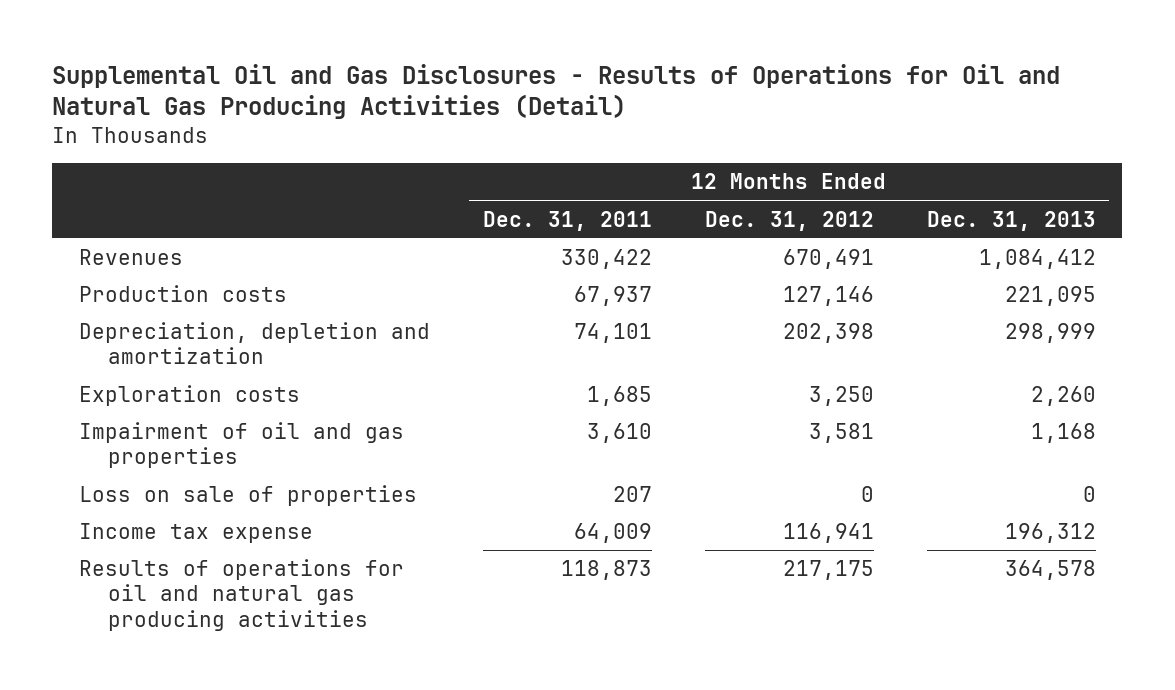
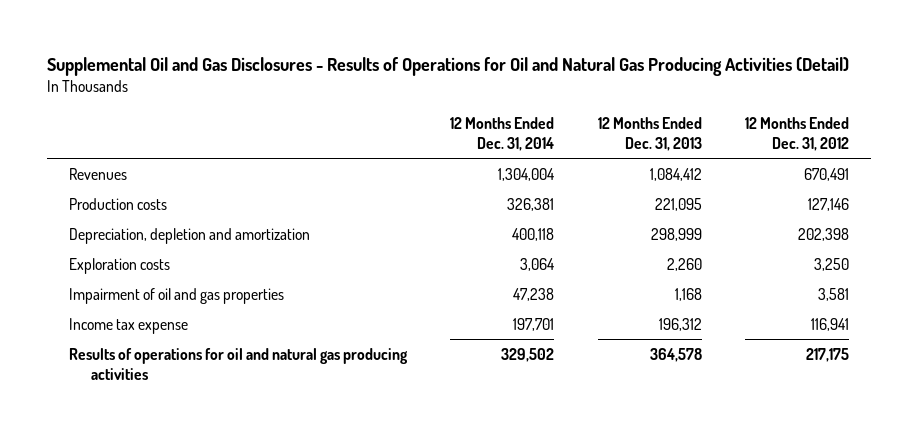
[482,210,652,231] Dec. 31, 2011 -> none
none -> [450,116,555,151] 12 Months Ended Dec. 31, 2014
[78,485,417,507] Loss on sale of properties -> none

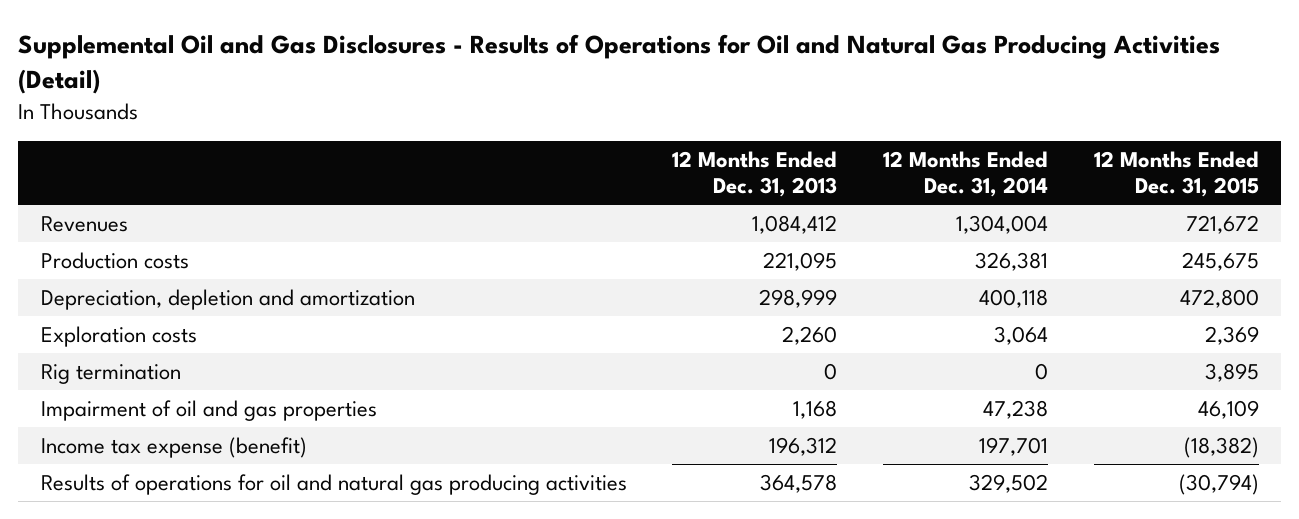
[745,116,850,151] 12 Months Ended Dec. 31, 2012 -> none
none -> [1093,151,1259,198] 12 Months Ended Dec. 31, 2015
none -> [40,363,181,384] Rig termination
[68,317,188,334] Income tax expense -> [40,436,307,458] Income tax expense (benefit)

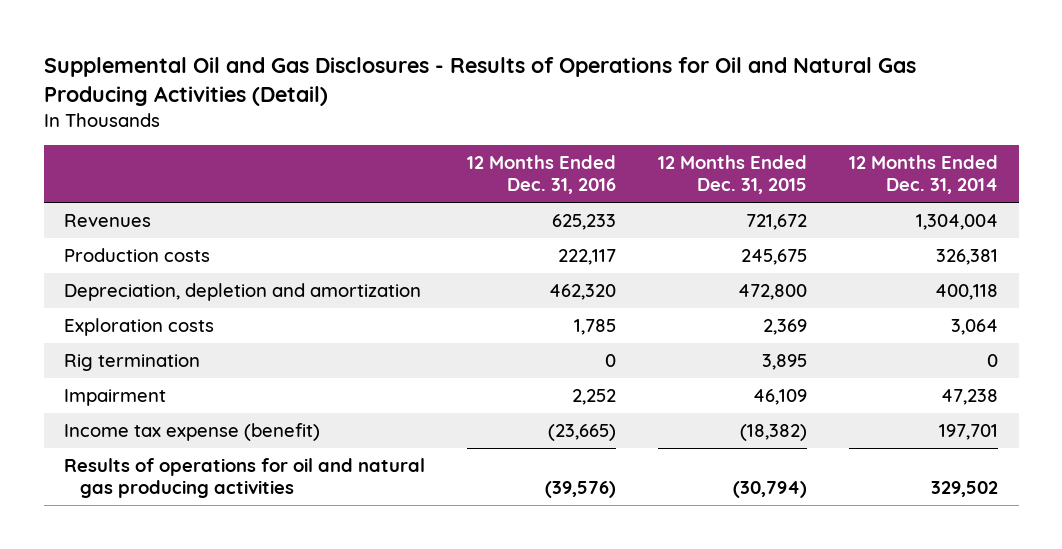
[672,151,838,198] 12 Months Ended Dec. 31, 2013 -> none
none -> [467,155,617,195] 12 Months Ended Dec. 31, 2016
[40,399,377,421] Impairment of oil and gas properties -> [64,388,167,406] Impairment

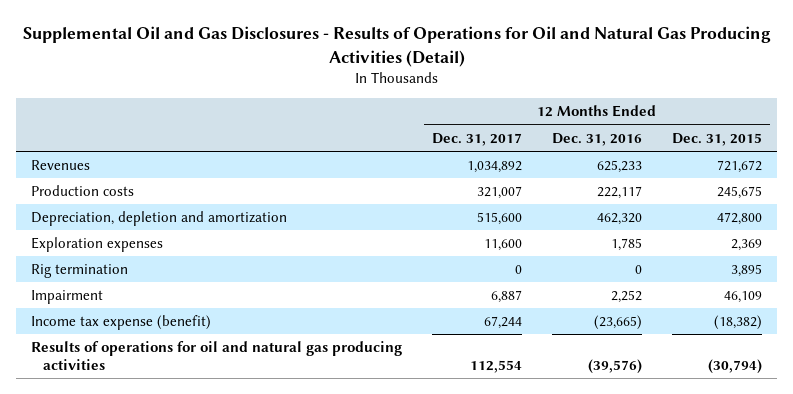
[848,155,998,195] 12 Months Ended Dec. 31, 2014 -> none
none -> [431,132,522,146] Dec. 31, 2017
[64,317,215,336] Exploration costs -> [30,237,163,253] Exploration expenses

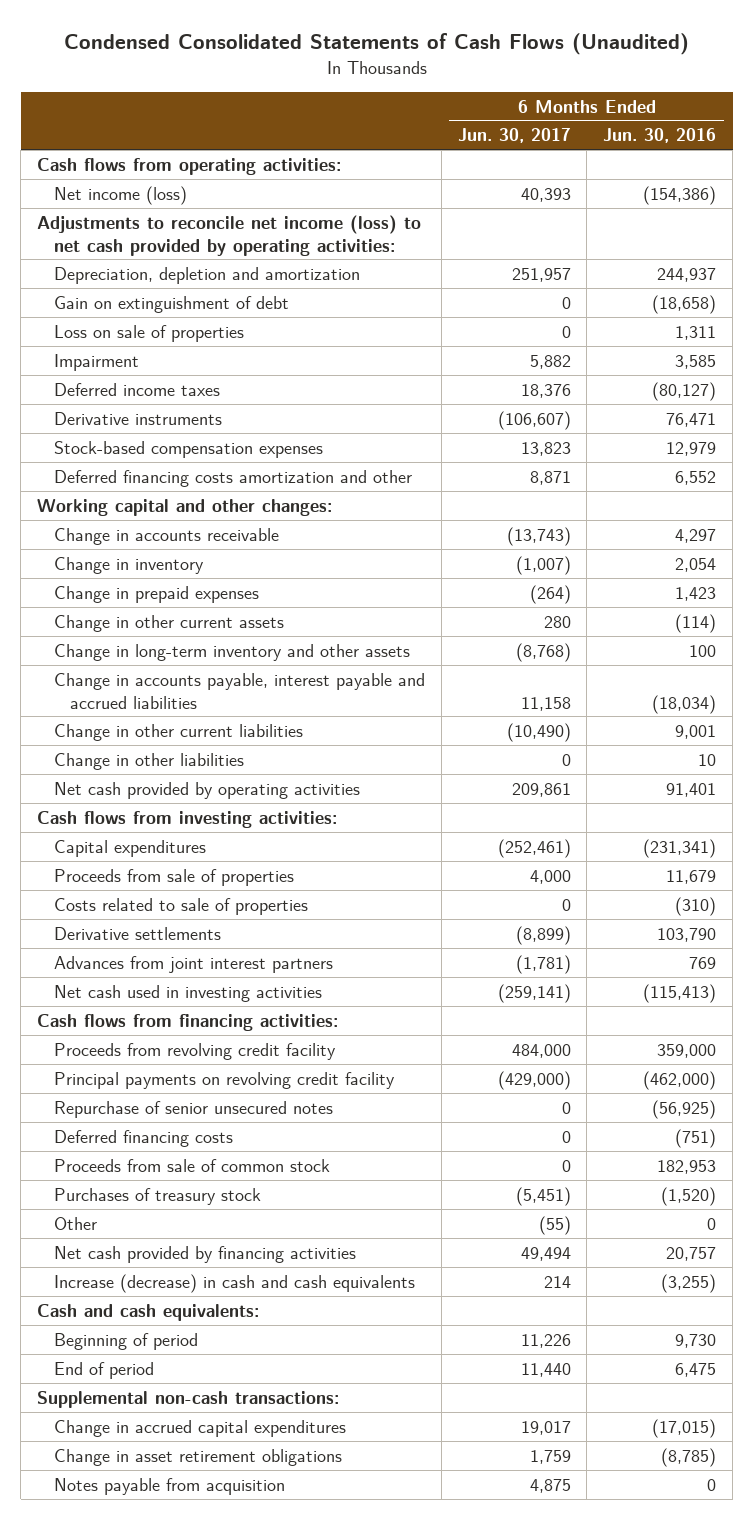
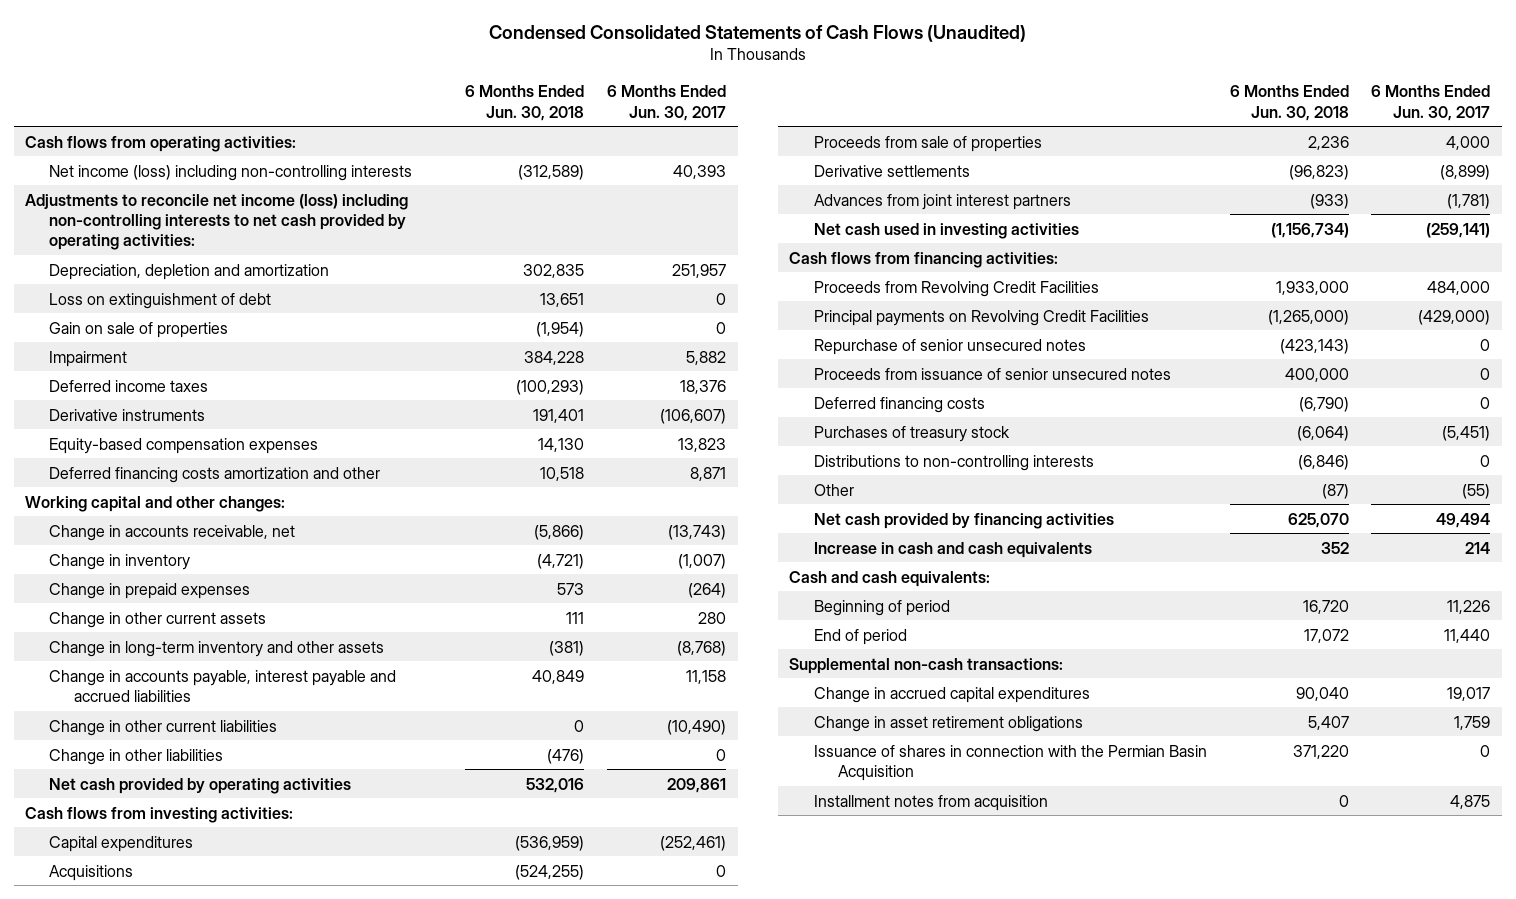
[603,128,717,144] Jun. 30, 2016 -> none
none -> [465,85,585,121] 6 Months Ended Jun. 30, 2018
[53,185,187,205] Net income (loss) -> [49,164,413,181] Net income (loss) including non-controlling interests
[37,214,422,256] Adjustments to reconcile net income (loss) to net cash provided by operating activities: -> [25,193,409,251] Adjustments to reconcile net income (loss) including non-controlling interests to net cash provided by operating activities:
[53,295,289,313] Gain on extinguishment of debt -> [49,292,272,309] Loss on extinguishment of debt
[53,324,244,342] Loss on sale of properties -> [49,321,229,338] Gain on sale of properties
[53,440,323,458] Stock-based compensation expenses -> [49,437,319,454] Equity-based compensation expenses
[53,527,279,545] Change in accounts receivable -> [49,524,296,541] Change in accounts receivable, net
none -> [49,864,134,881] Acquisitions
[53,897,308,915] Costs related to sale of properties -> none
[53,1042,336,1060] Proceeds from revolving credit facility -> [813,280,1099,297] Proceeds from Revolving Credit Facilities
[53,1071,395,1089] Principal payments on revolving credit facility -> [813,309,1149,326] Principal payments on Revolving Credit Facilities
none -> [813,367,1171,380] Proceeds from issuance of senior unsecured notes
[53,1158,330,1172] Proceeds from sale of common stock -> none
none -> [813,454,1094,471] Distributions to non-controlling interests
[53,1273,415,1293] Increase (decrease) in cash and cash equivalents -> [813,541,1092,558] Increase in cash and cash equivalents
none -> [813,744,1207,782] Issuance of shares in connection with the Permian Basin Acquisition
[53,1477,285,1495] Notes payable from acquisition -> [813,794,1048,811] Installment notes from acquisition

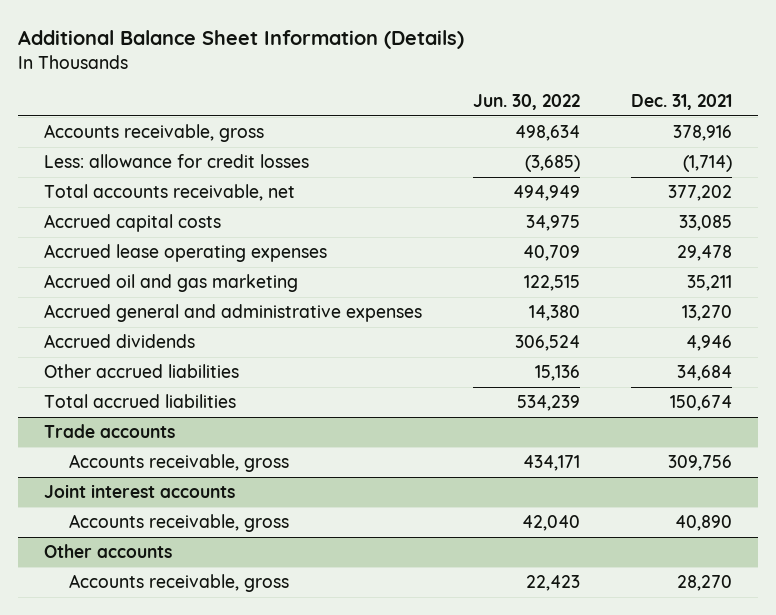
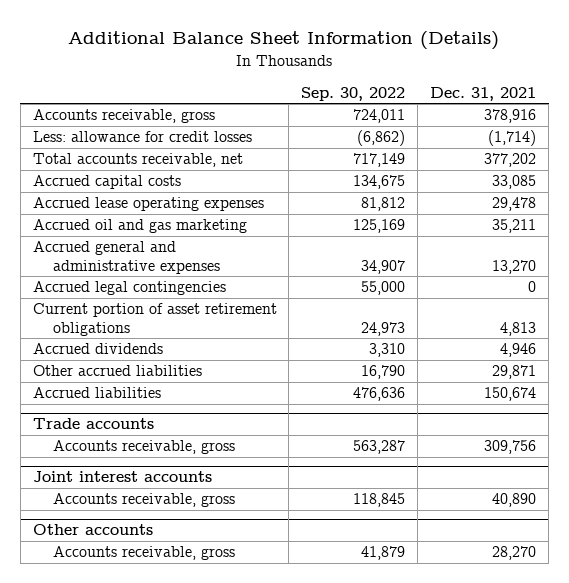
[472,94,580,111] Jun. 30, 2022 -> none
none -> [301,86,406,101] Sep. 30, 2022
none -> [32,281,226,296] Accrued legal contingencies
none -> [32,303,277,336] Current portion of asset retirement obligations
[677,365,733,382] 34,684 -> [492,365,537,380] 29,871
[43,394,236,409] Total accrued liabilities -> [32,387,161,399] Accrued liabilities

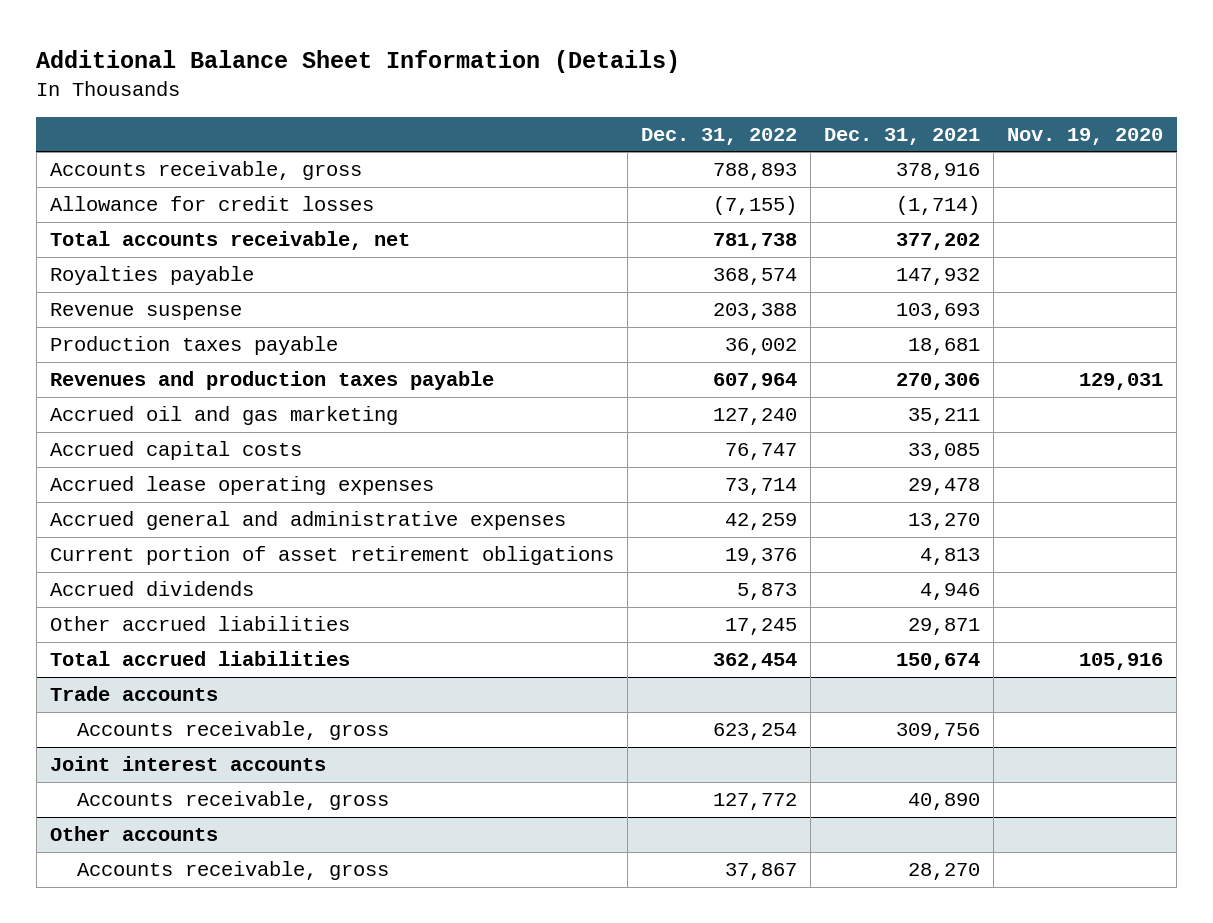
[301,86,406,101] Sep. 30, 2022 -> none
none -> [640,127,797,145] Dec. 31, 2022
none -> [1007,127,1164,145] Nov. 19, 2020
[32,131,252,143] Less: allowance for credit losses -> [49,196,374,212] Allowance for credit losses
none -> [49,266,254,286] Royalties payable
none -> [49,303,242,321] Revenue suspense
none -> [49,336,338,356] Production taxes payable
none -> [49,371,494,391] Revenues and production taxes payable
[32,219,247,234] Accrued oil and gas marketing -> [49,406,398,426] Accrued oil and gas marketing
[32,281,226,296] Accrued legal contingencies -> none
[32,387,161,399] Accrued liabilities -> [49,651,350,667] Total accrued liabilities

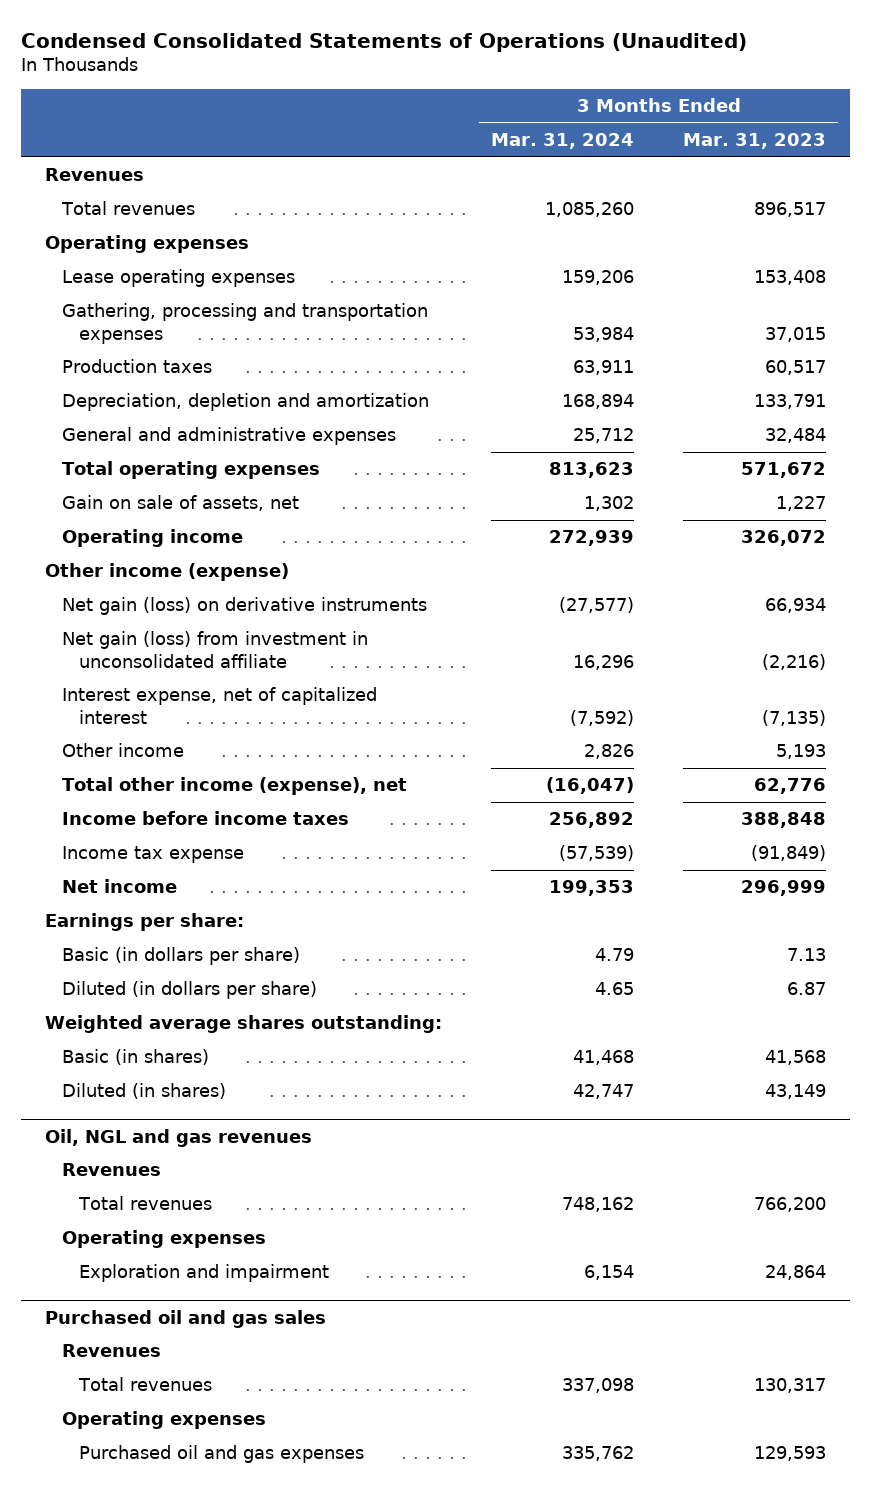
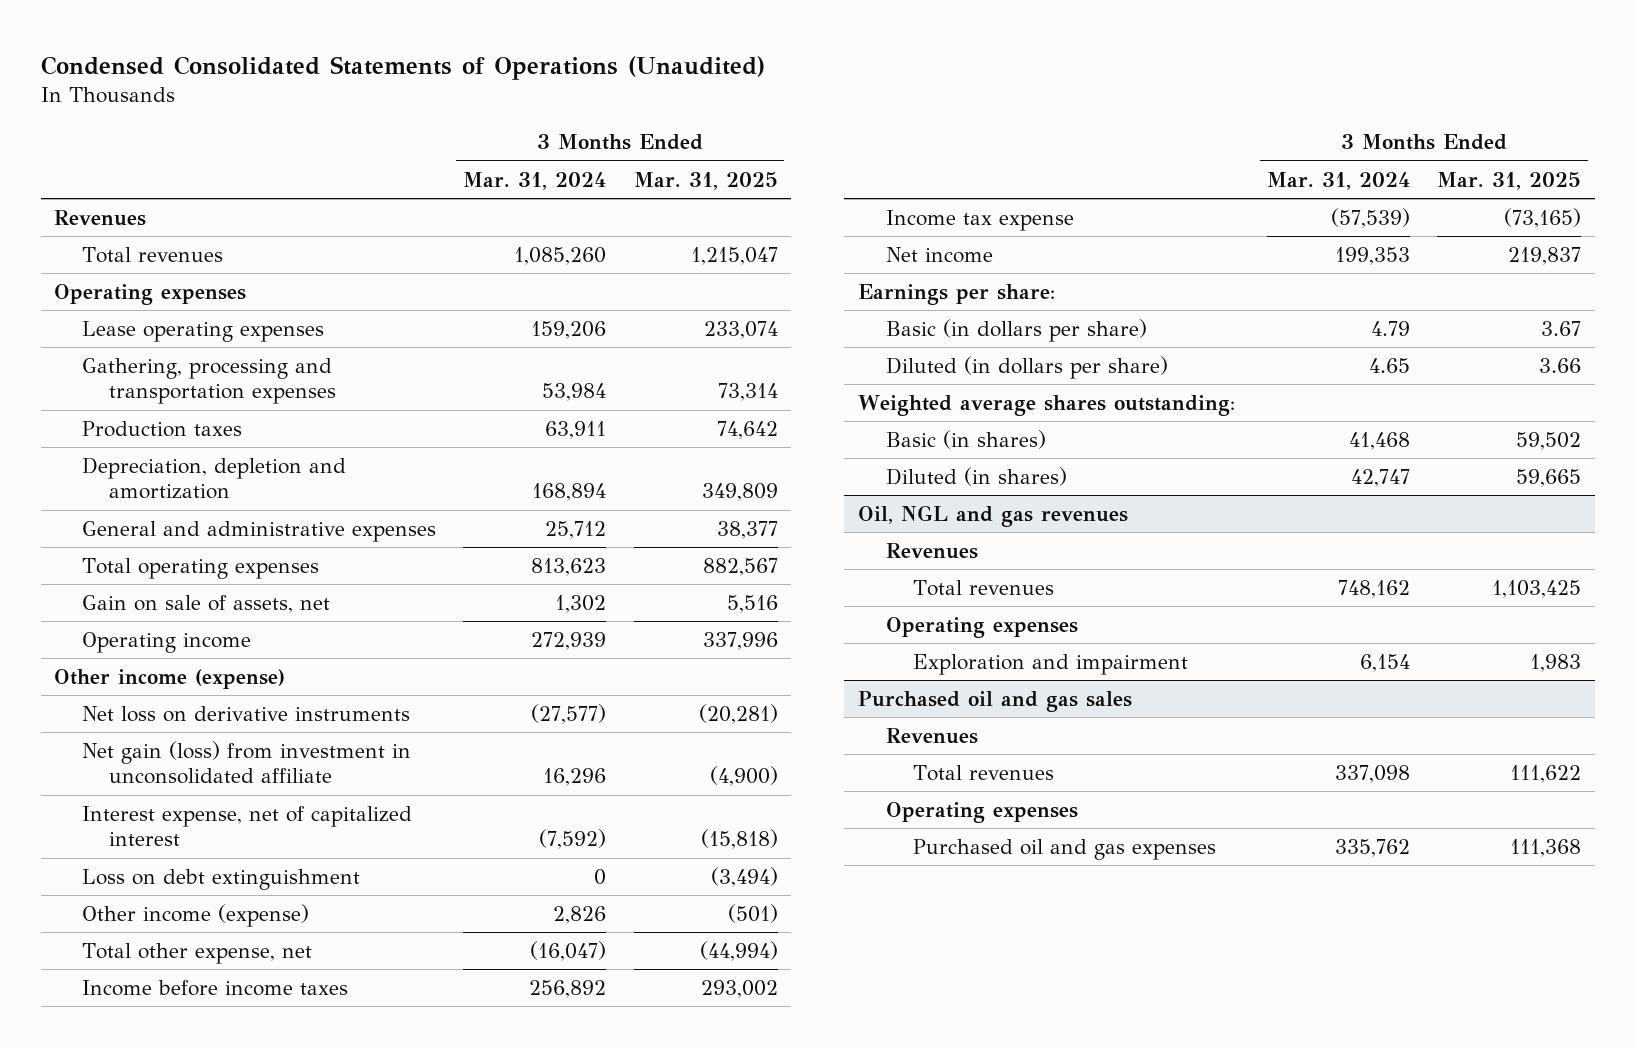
[682,133,826,150] Mar. 31, 2023 -> none
none -> [633,171,778,190] Mar. 31, 2025
[62,597,428,616] Net gain (loss) on derivative instruments -> [81,706,410,723] Net loss on derivative instruments
none -> [81,869,360,891] Loss on debt extinguishment
[62,743,185,758] Other income -> [81,904,309,928] Other income (expense)
[62,777,408,796] Total other income (expense), net -> [81,943,312,965] Total other expense, net

